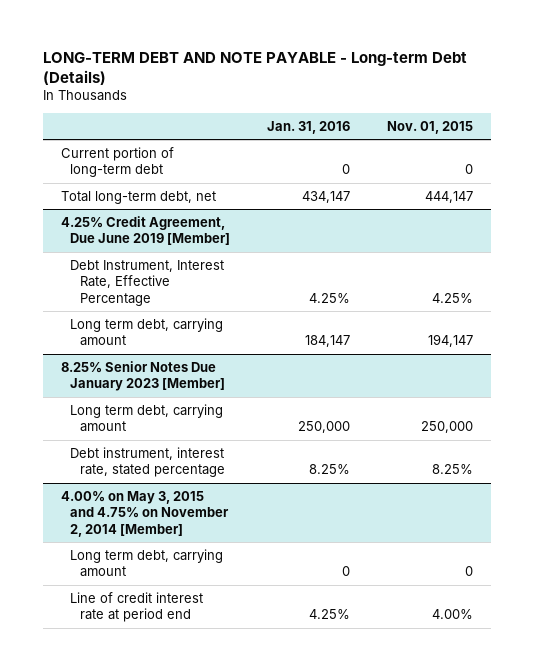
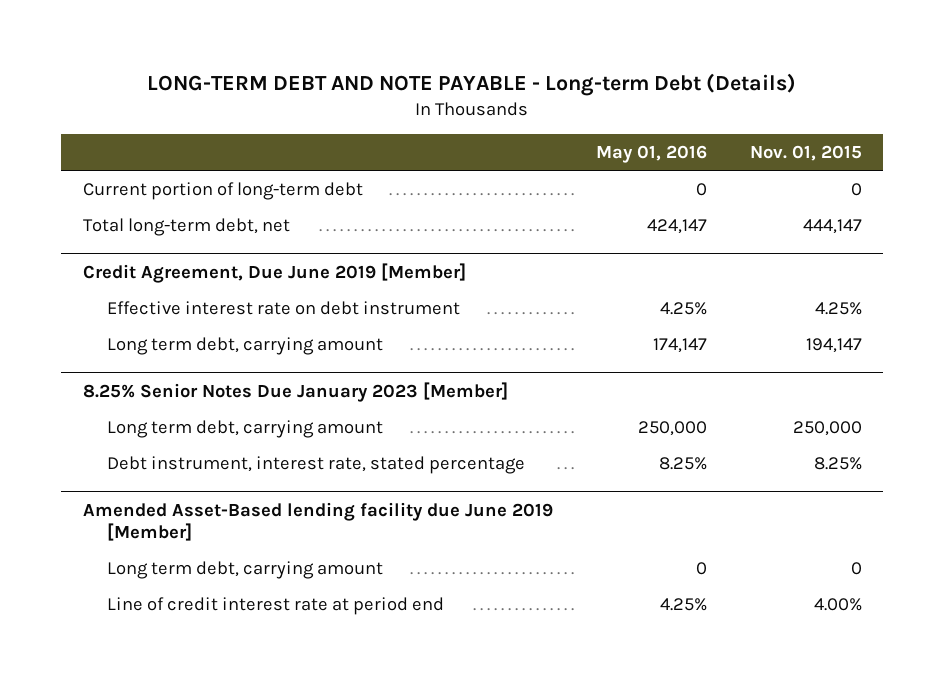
[267,120,351,134] Jan. 31, 2016 -> none
none -> [595,144,707,163] May 01, 2016
[61,215,231,246] 4.25% Credit Agreement, Due June 2019 [Member] -> [82,263,466,284] Credit Agreement, Due June 2019 [Member]
[70,259,225,306] Debt Instrument, Interest Rate, Effective Percentage -> [106,301,460,316] Effective interest rate on debt instrument
[61,490,230,537] 4.00% on May 3, 2015 and 4.75% on November 2, 2014 [Member] -> [82,502,553,541] Amended Asset-Based lending facility due June 2019 [Member]

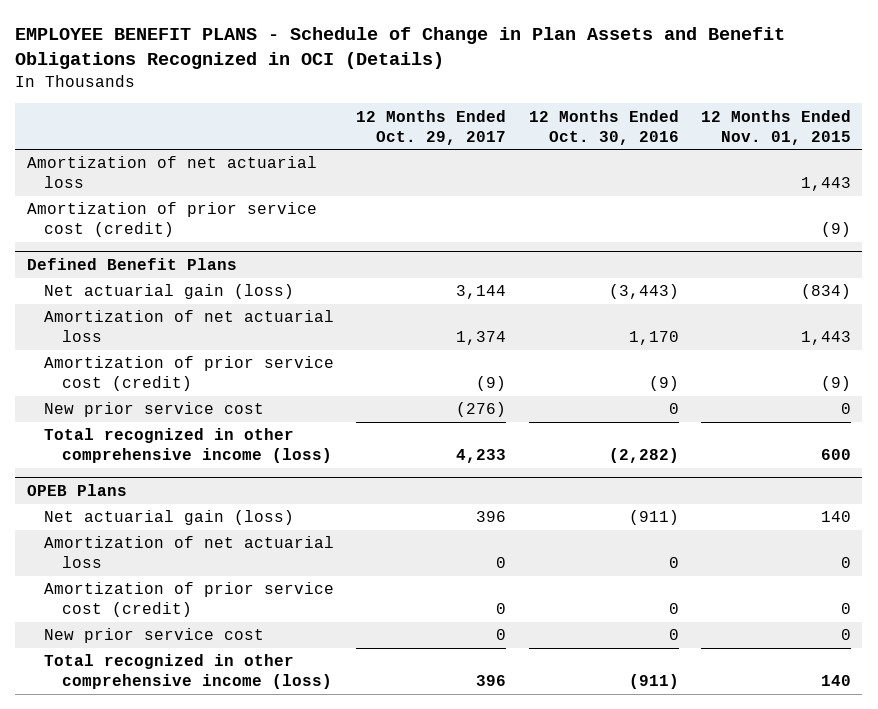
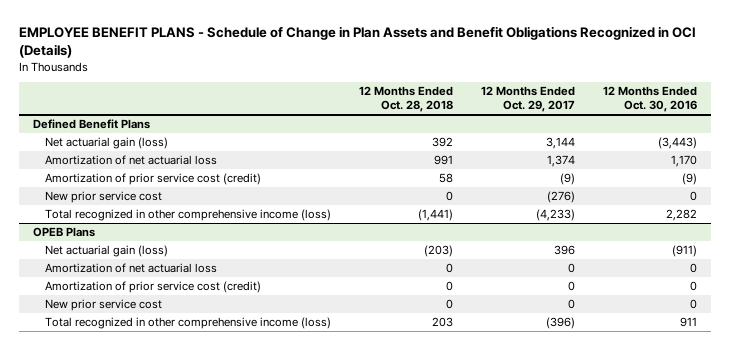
[701,109,852,145] 12 Months Ended Nov. 01, 2015 -> none
none -> [358,86,453,113] 12 Months Ended Oct. 28, 2018
[26,156,317,189] Amortization of net actuarial loss -> none
[26,202,317,238] Amortization of prior service cost (credit) -> none
[456,449,507,464] 4,233 -> [535,209,575,222] (4,233)
[608,448,679,464] (2,282) -> [665,209,697,222] 2,282
[476,675,507,687] 396 -> [545,317,575,330] (396)
[628,674,679,690] (911) -> [679,317,697,328] 911

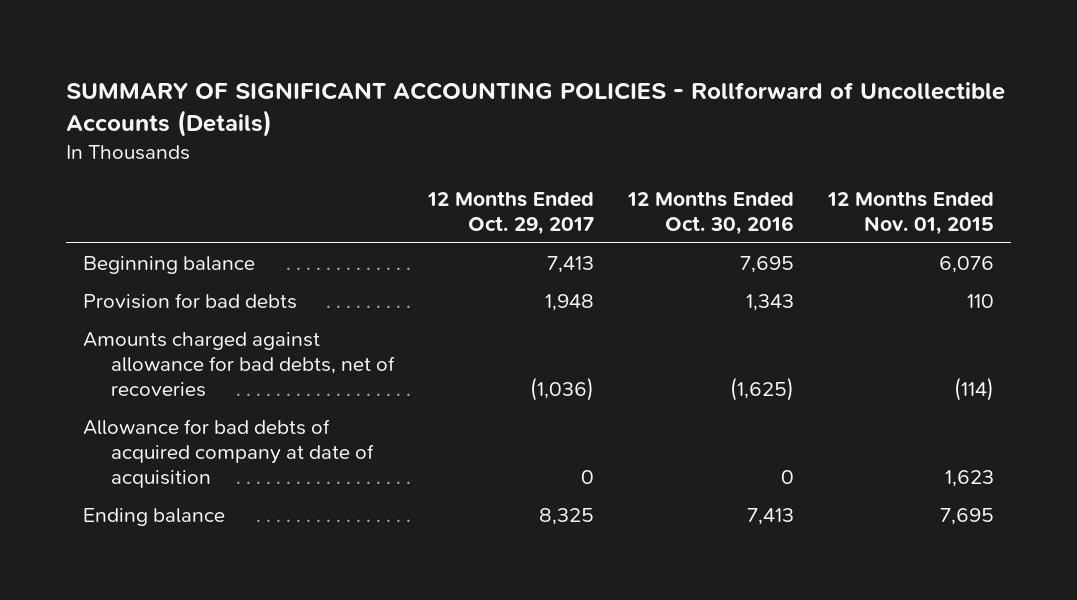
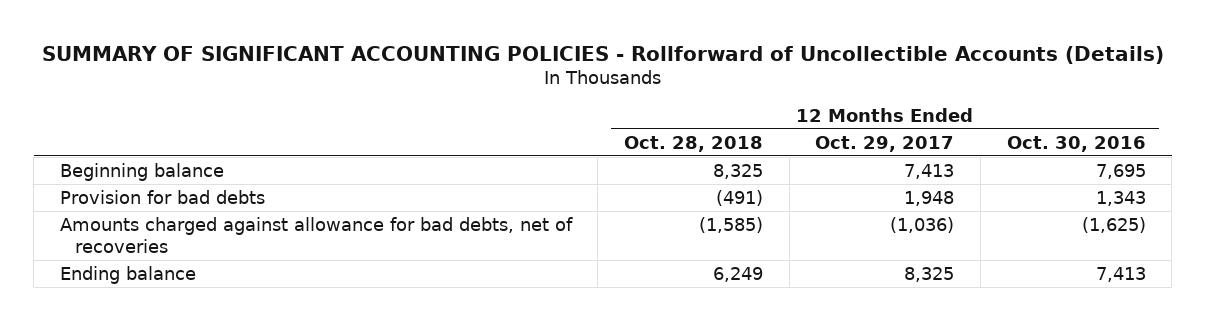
[826,190,994,235] 12 Months Ended Nov. 01, 2015 -> none
none -> [624,135,764,152] Oct. 28, 2018
[83,419,374,489] Allowance for bad debts of acquired company at date of acquisition -> none

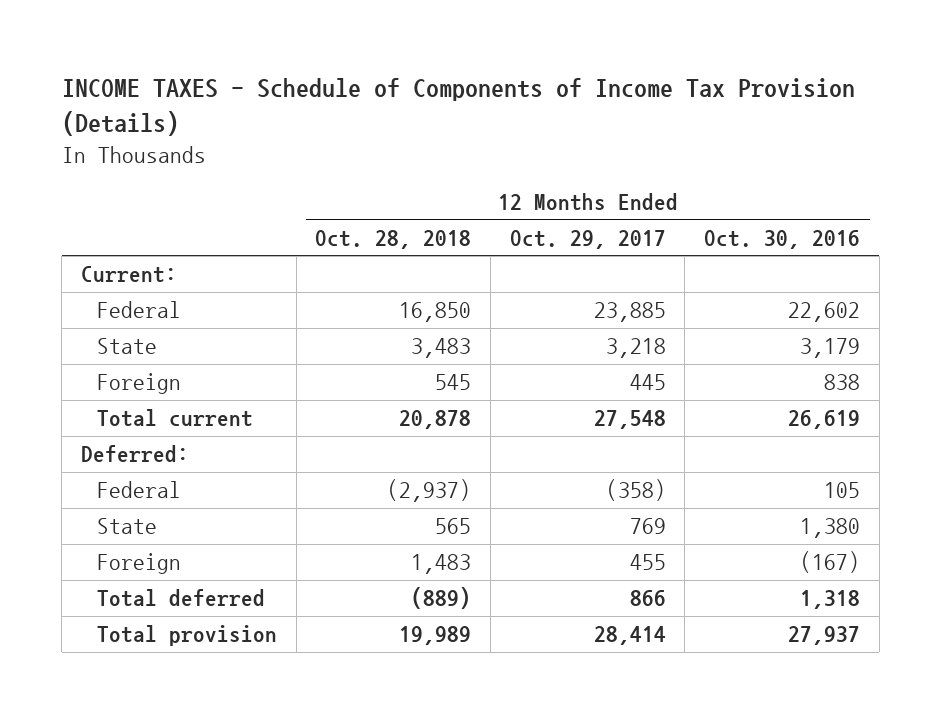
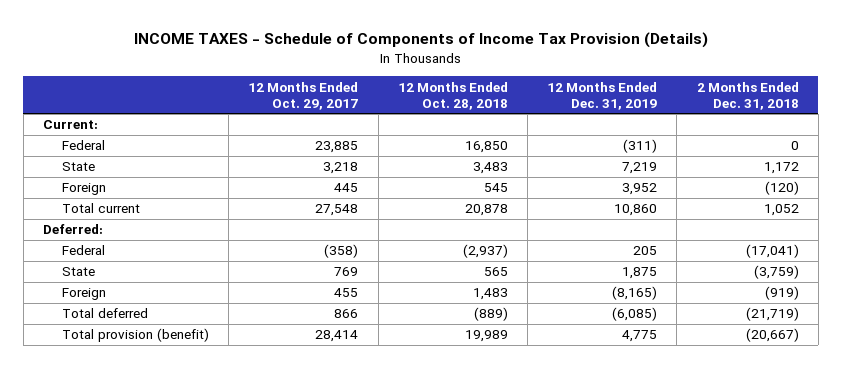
[704,229,861,249] Oct. 30, 2016 -> none
none -> [547,81,658,110] 12 Months Ended Dec. 31, 2019
none -> [696,81,799,110] 2 Months Ended Dec. 31, 2018
[96,624,277,646] Total provision -> [61,328,209,343] Total provision (benefit)

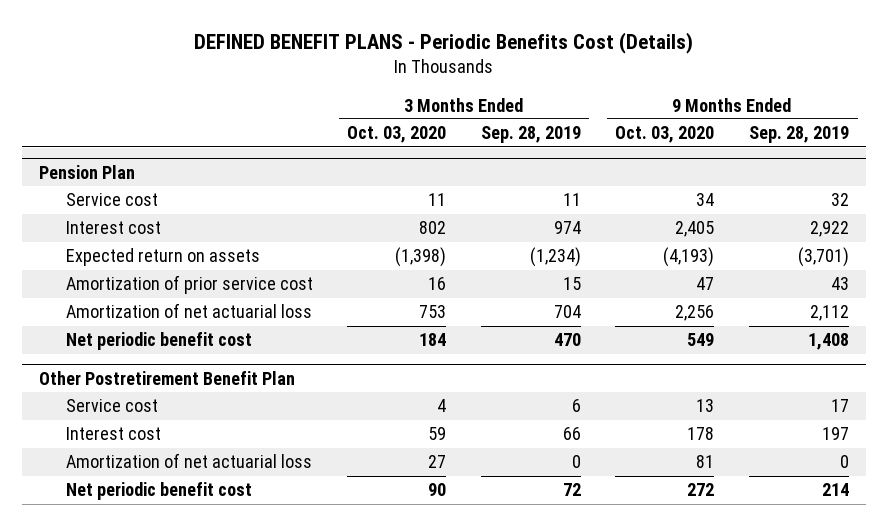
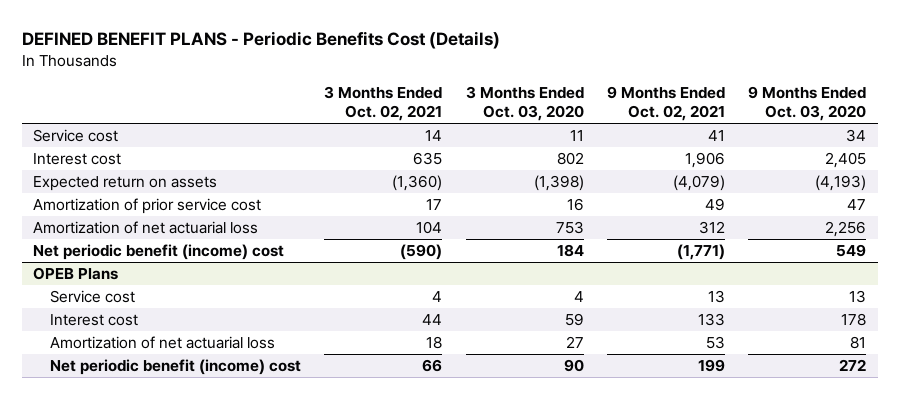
[480,126,581,144] Sep. 28, 2019 -> none
[748,126,849,144] Sep. 28, 2019 -> none
none -> [324,86,443,122] 3 Months Ended Oct. 02, 2021
none -> [606,86,725,122] 9 Months Ended Oct. 02, 2021
[38,164,135,179] Pension Plan -> none
[65,332,252,351] Net periodic benefit cost -> [33,244,285,261] Net periodic benefit (income) cost
[38,370,295,385] Other Postretirement Benefit Plan -> [33,267,119,281] OPEB Plans
[65,482,252,501] Net periodic benefit cost -> [49,359,301,376] Net periodic benefit (income) cost

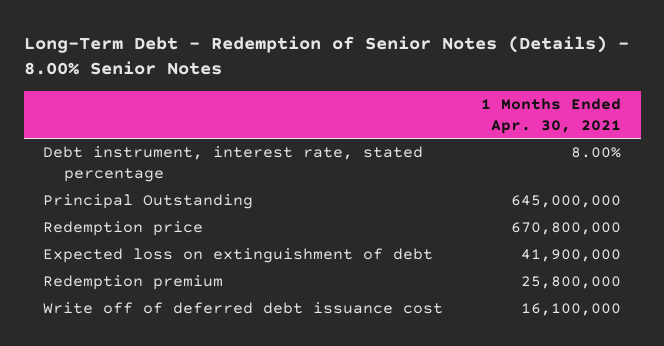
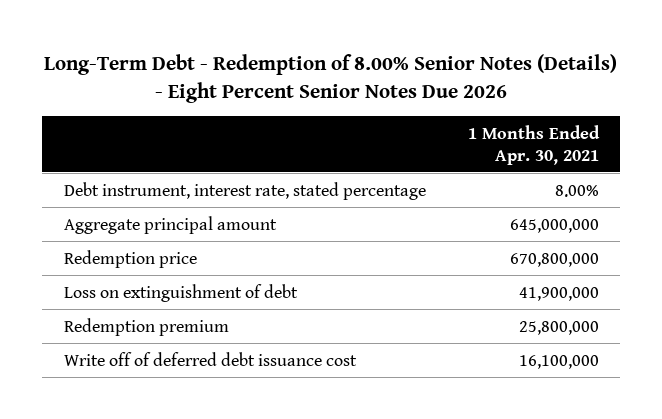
[23,35,629,76] Long-Term Debt - Redemption of Senior Notes (Details) - 8.00% Senior Notes -> [44,54,618,104] Long-Term Debt - Redemption of 8.00% Senior Notes (Details) - Eight Percent Senior Notes Due 2026
[42,194,253,210] Principal Outstanding -> [63,215,277,234] Aggregate principal amount
[42,248,433,264] Expected loss on extinguishment of debt -> [63,283,298,302] Loss on extinguishment of debt

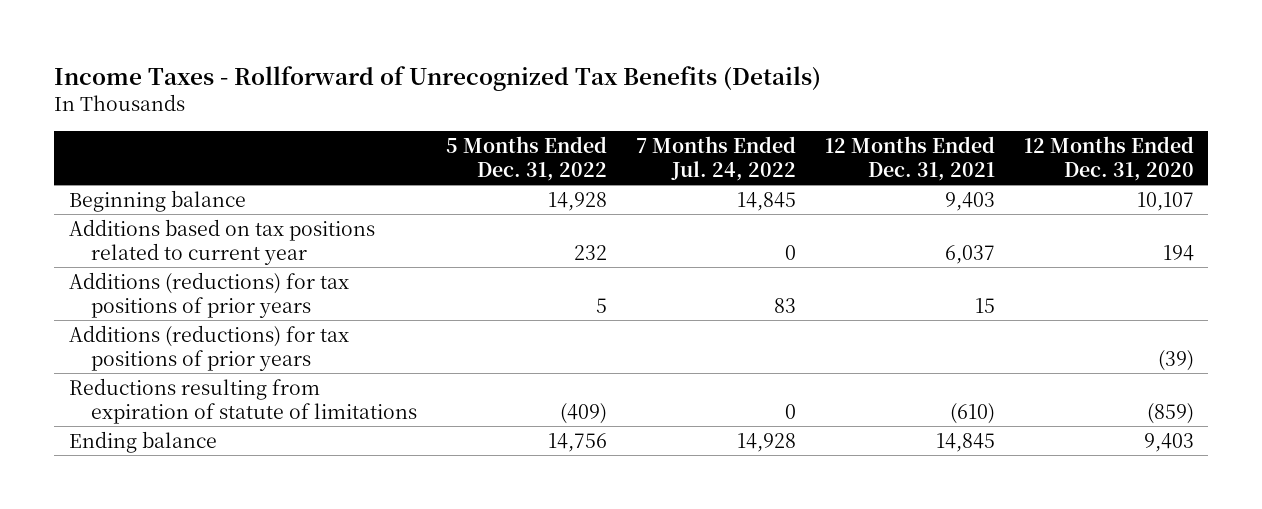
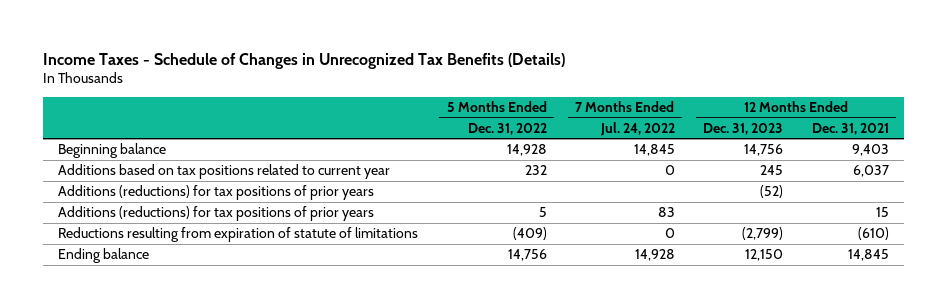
[54,65,822,91] Income Taxes - Rollforward of Unrecognized Tax Benefits (Details) -> [43,52,566,69] Income Taxes - Schedule of Changes in Unrecognized Tax Benefits (Details)
[1023,135,1194,181] 12 Months Ended Dec. 31, 2020 -> none
none -> [703,122,784,135] Dec. 31, 2023
[68,271,349,318] Additions (reductions) for tax positions of prior years -> [57,206,374,222] Additions (reductions) for tax positions of prior years

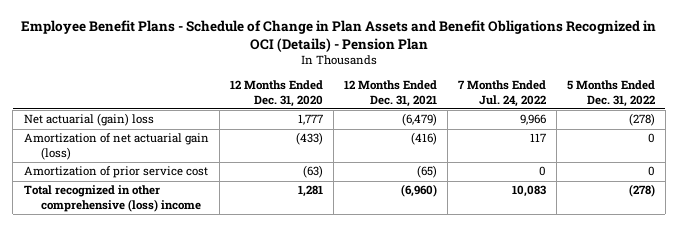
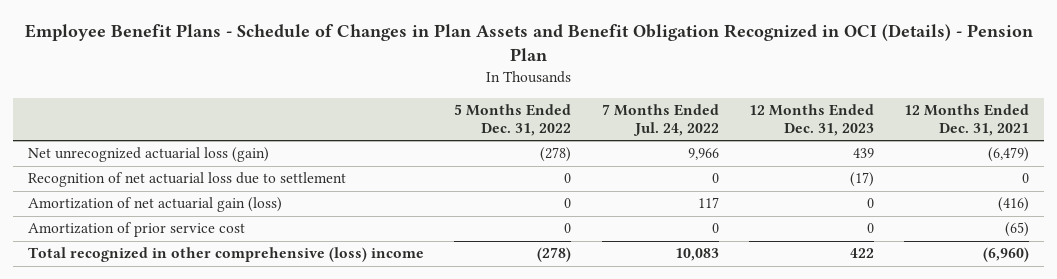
[21,19,657,52] Employee Benefit Plans - Schedule of Change in Plan Assets and Benefit Obligations Recognized in OCI (Details) - Pension Plan -> [24,24,1033,62] Employee Benefit Plans - Schedule of Changes in Plan Assets and Benefit Obligation Recognized in OCI (Details) - Pension Plan
[229,80,323,107] 12 Months Ended Dec. 31, 2020 -> none
none -> [748,103,874,137] 12 Months Ended Dec. 31, 2023
[23,113,154,127] Net actuarial (gain) loss -> [28,147,270,163] Net unrecognized actuarial loss (gain)
none -> [28,172,347,188] Recognition of net actuarial loss due to settlement

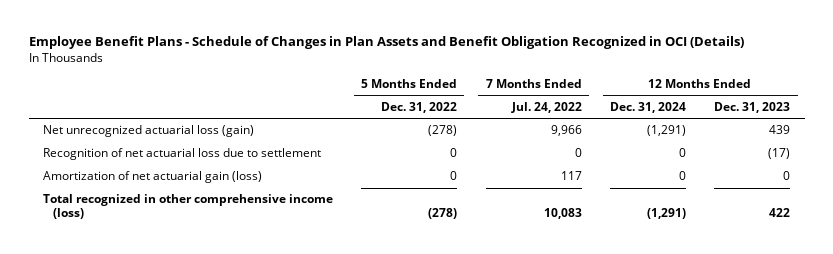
[24,24,1033,62] Employee Benefit Plans - Schedule of Changes in Plan Assets and Benefit Obligation Recognized in OCI (Details) - Pension Plan -> [28,36,744,50] Employee Benefit Plans - Schedule of Changes in Plan Assets and Benefit Obligation Recognized in OCI (Details)
[903,103,1029,137] 12 Months Ended Dec. 31, 2021 -> none
none -> [610,101,687,113] Dec. 31, 2024
[28,222,246,238] Amortization of prior service cost -> none
[28,247,425,263] Total recognized in other comprehensive (loss) income -> [42,194,333,220] Total recognized in other comprehensive income (loss)

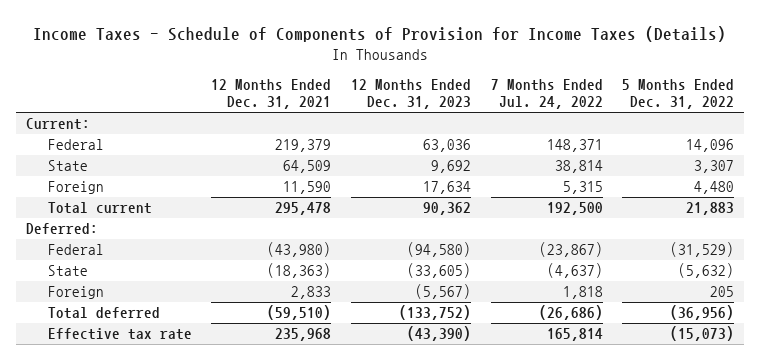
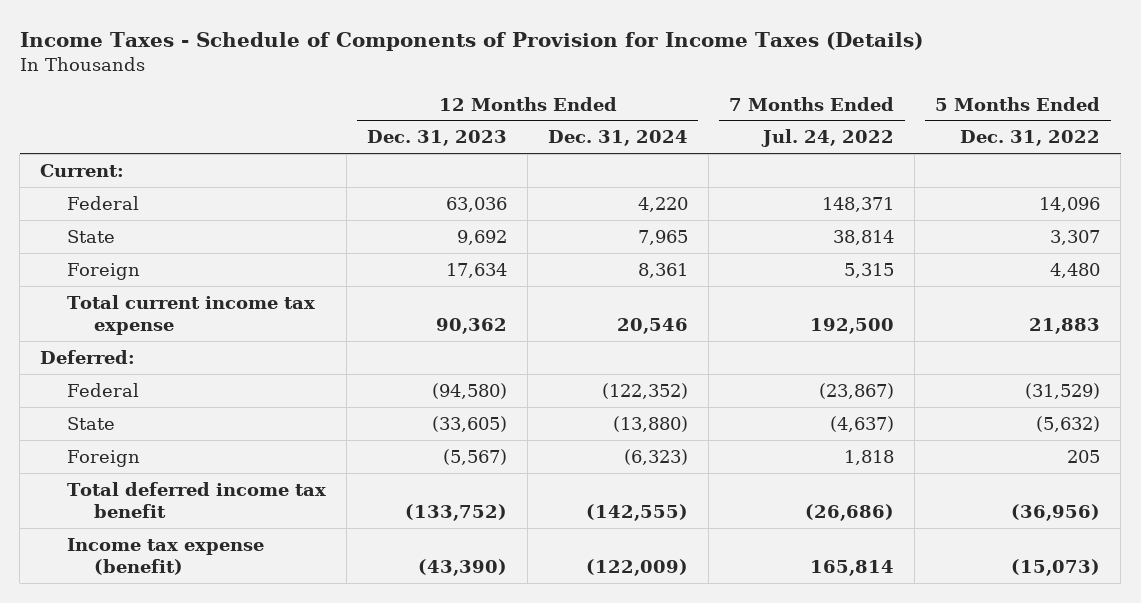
[211,78,332,110] 12 Months Ended Dec. 31, 2021 -> none
none -> [548,130,689,147] Dec. 31, 2024
[47,202,152,215] Total current -> [67,294,316,335] Total current income tax expense
[47,307,160,320] Total deferred -> [67,481,327,518] Total deferred income tax benefit
[47,328,192,341] Effective tax rate -> [67,537,265,575] Income tax expense (benefit)

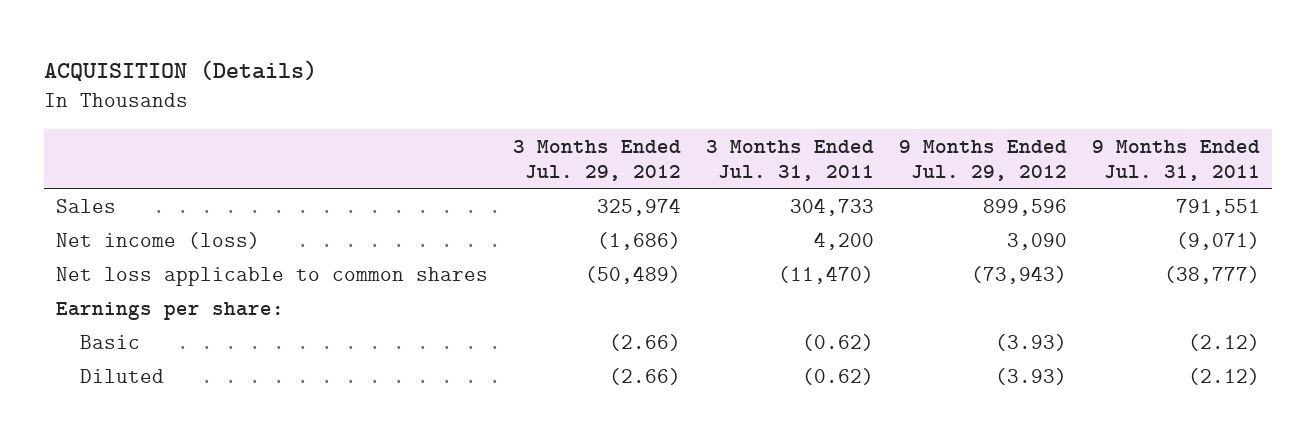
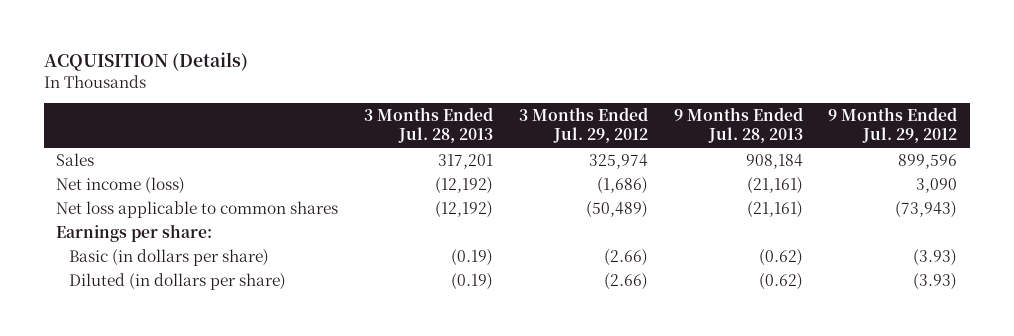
[705,139,874,181] 3 Months Ended Jul. 31, 2011 -> none
[1091,139,1260,181] 9 Months Ended Jul. 31, 2011 -> none
none -> [364,106,494,144] 3 Months Ended Jul. 28, 2013
none -> [673,106,803,144] 9 Months Ended Jul. 28, 2013
[79,334,140,349] Basic -> [68,248,269,266] Basic (in dollars per share)
[79,368,164,383] Diluted -> [68,272,286,290] Diluted (in dollars per share)

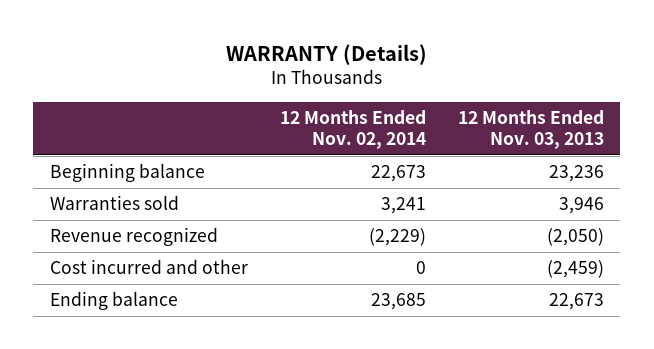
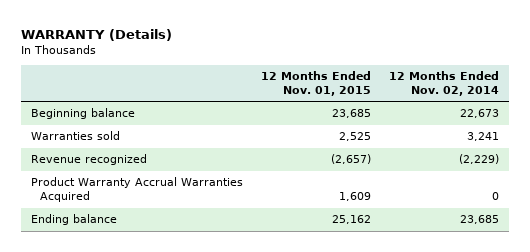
[458,110,605,149] 12 Months Ended Nov. 03, 2013 -> none
none -> [261,71,372,97] 12 Months Ended Nov. 01, 2015
[49,259,248,275] Cost incurred and other -> none
none -> [30,177,243,203] Product Warranty Accrual Warranties Acquired

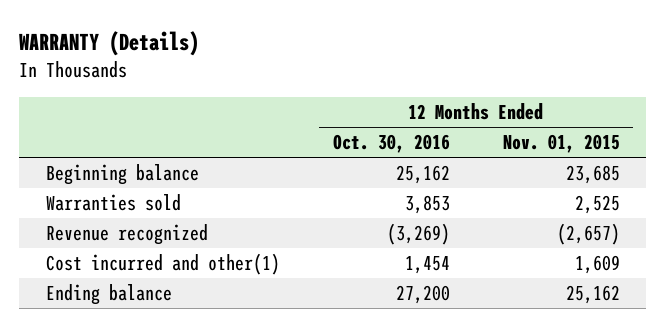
[389,71,500,97] 12 Months Ended Nov. 02, 2014 -> none
none -> [332,134,450,154] Oct. 30, 2016
[30,177,243,203] Product Warranty Accrual Warranties Acquired -> [45,253,280,276] Cost incurred and other(1)

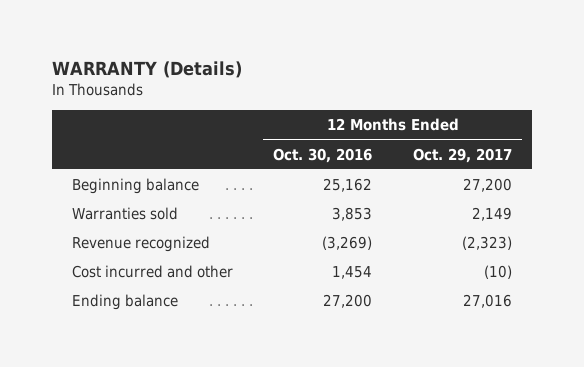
[502,134,620,154] Nov. 01, 2015 -> none
none -> [412,147,512,163] Oct. 29, 2017
[45,253,280,276] Cost incurred and other(1) -> [72,265,234,279] Cost incurred and other

